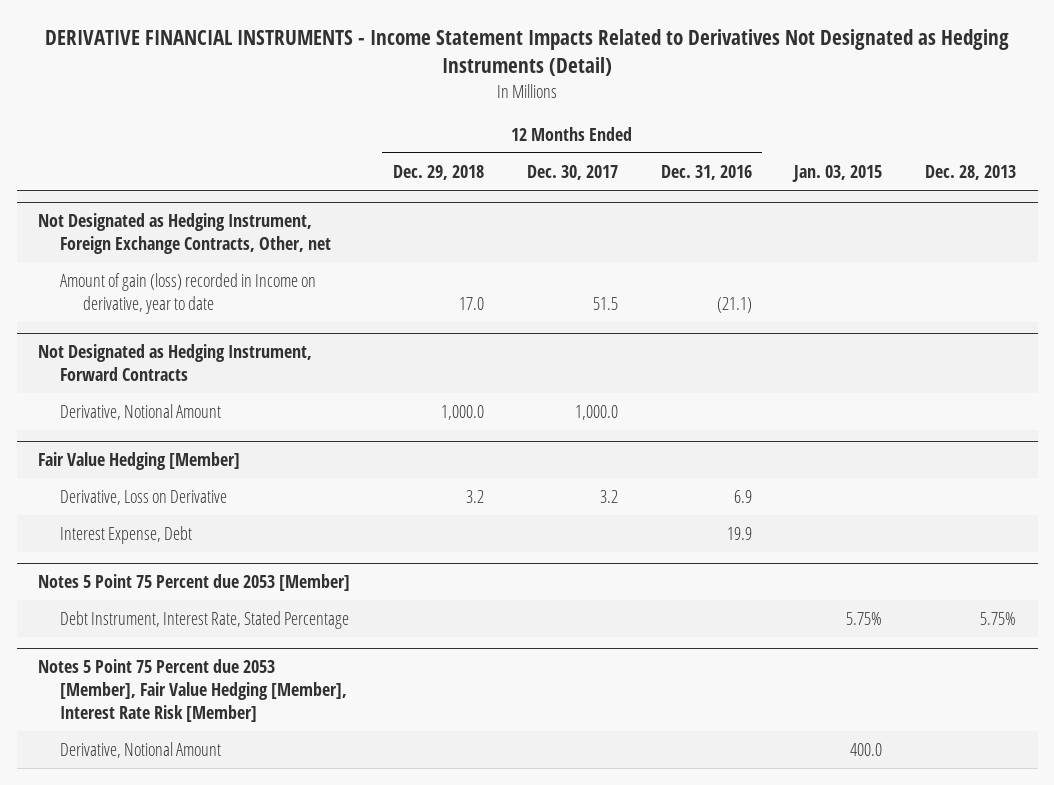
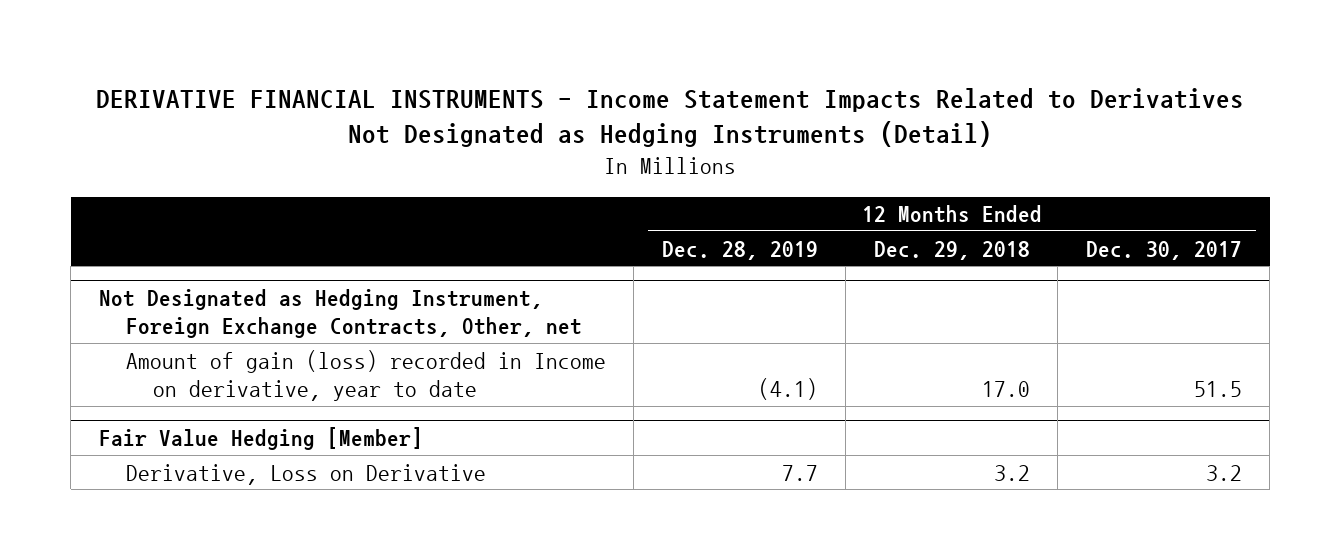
[660,164,752,180] Dec. 31, 2016 -> none
[792,164,883,182] Jan. 03, 2015 -> none
[925,164,1017,180] Dec. 28, 2013 -> none
none -> [661,240,818,260] Dec. 28, 2019
[38,344,313,381] Not Designated as Hedging Instrument, Forward Contracts -> none
[60,404,222,421] Derivative, Notional Amount -> none
[60,526,193,545] Interest Expense, Debt -> none
[38,574,351,592] Notes 5 Point 75 Percent due 2053 [Member] -> none
[60,611,350,630] Debt Instrument, Interest Rate, Stated Percentage -> none
[38,659,348,722] Notes 5 Point 75 Percent due 2053 [Member], Fair Value Hedging [Member], Interest Rate Risk [Member] -> none
[60,742,222,759] Derivative, Notional Amount -> none

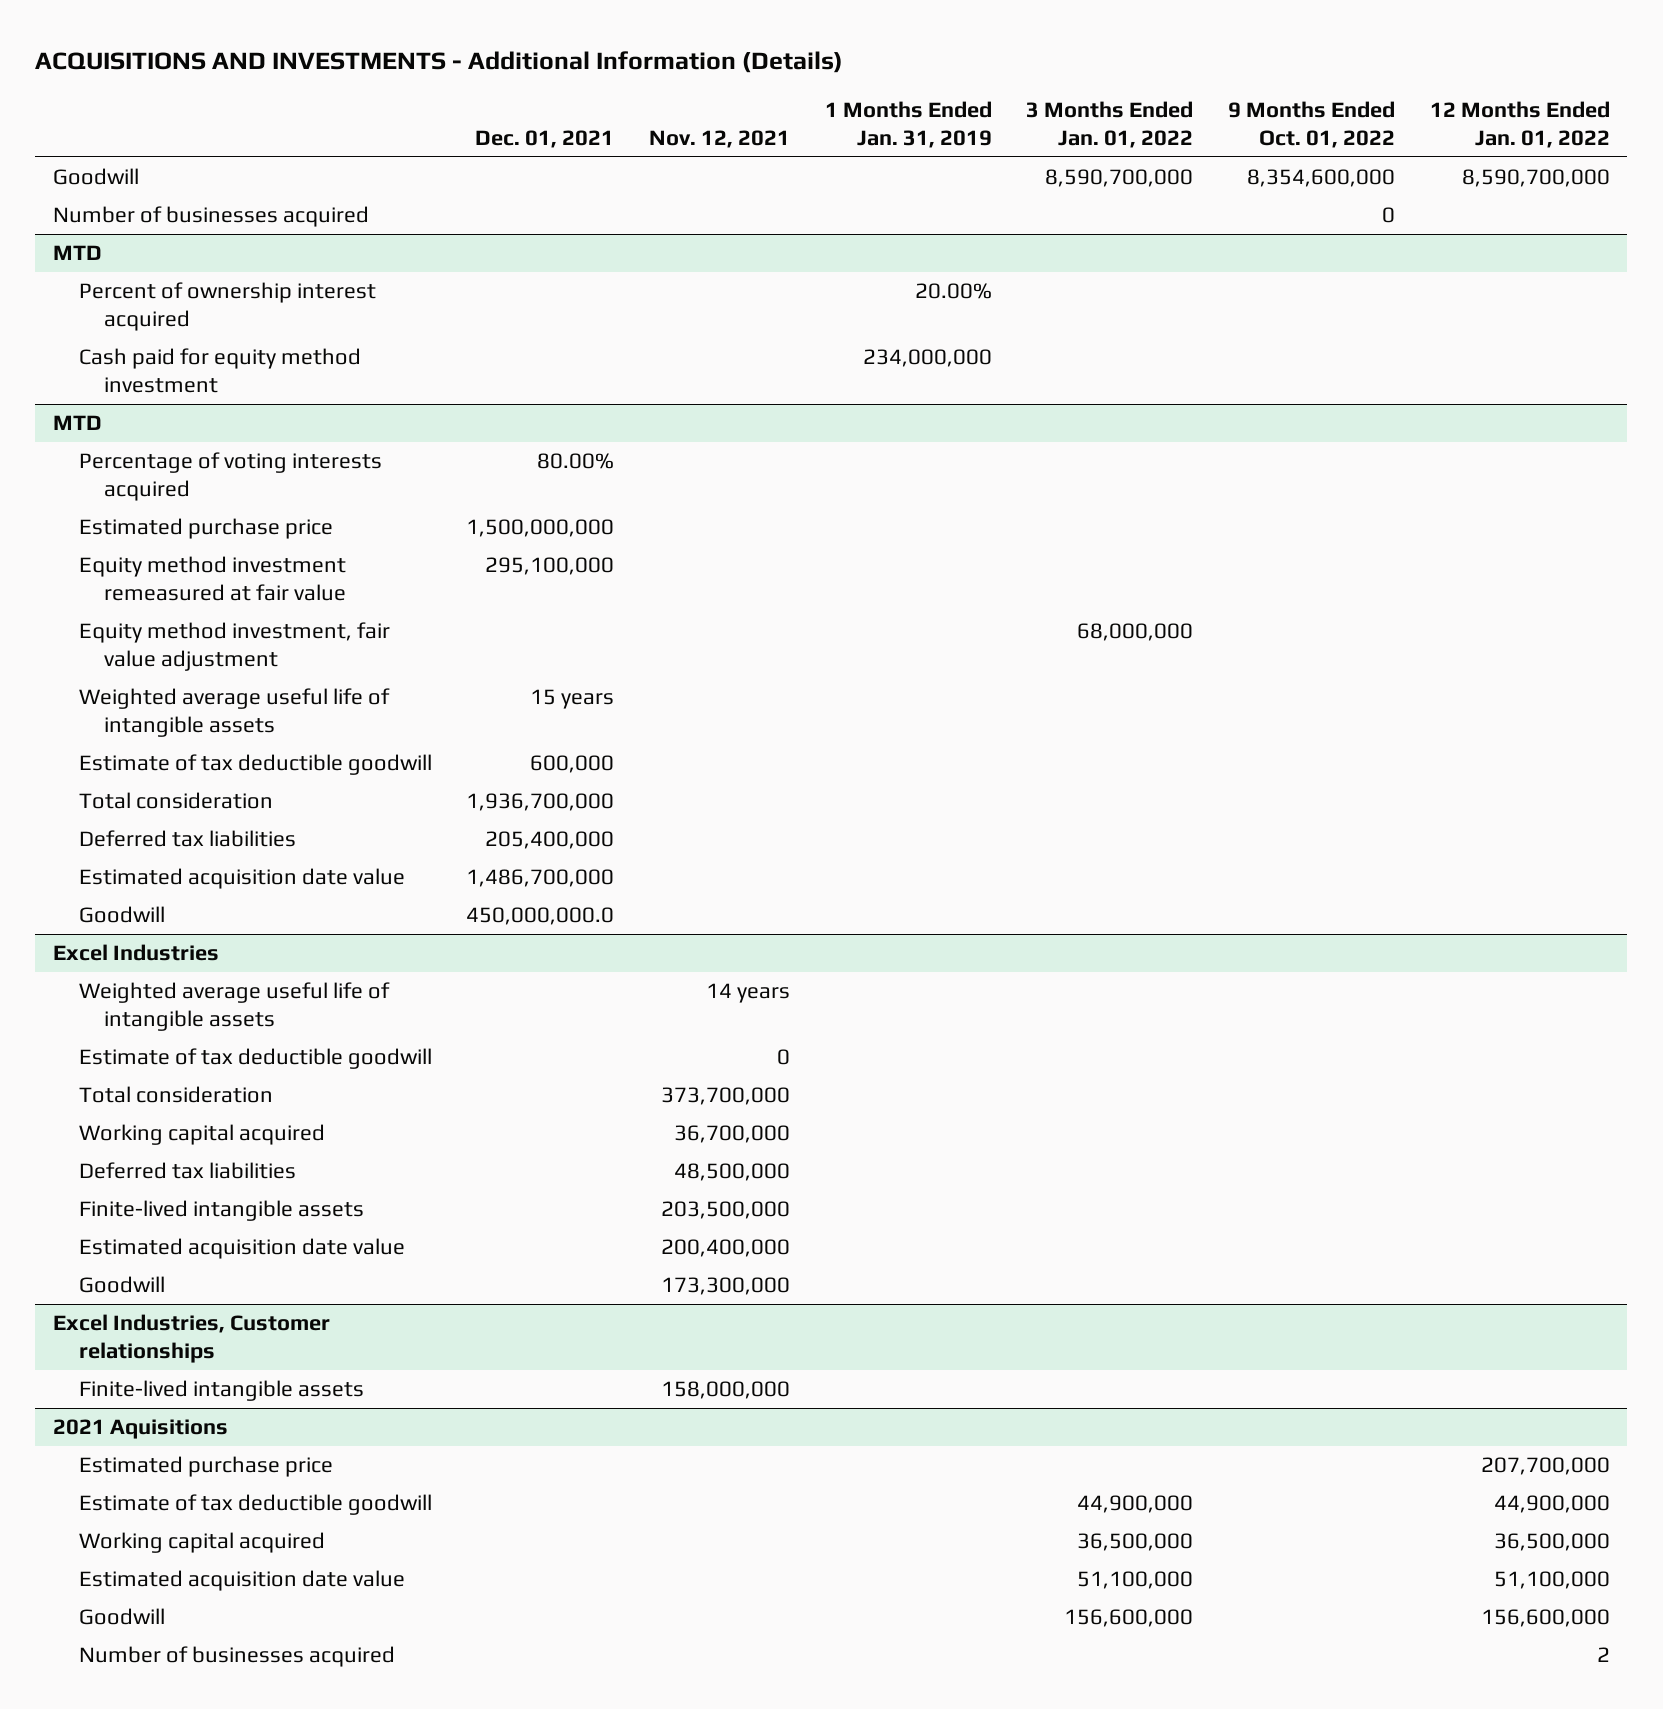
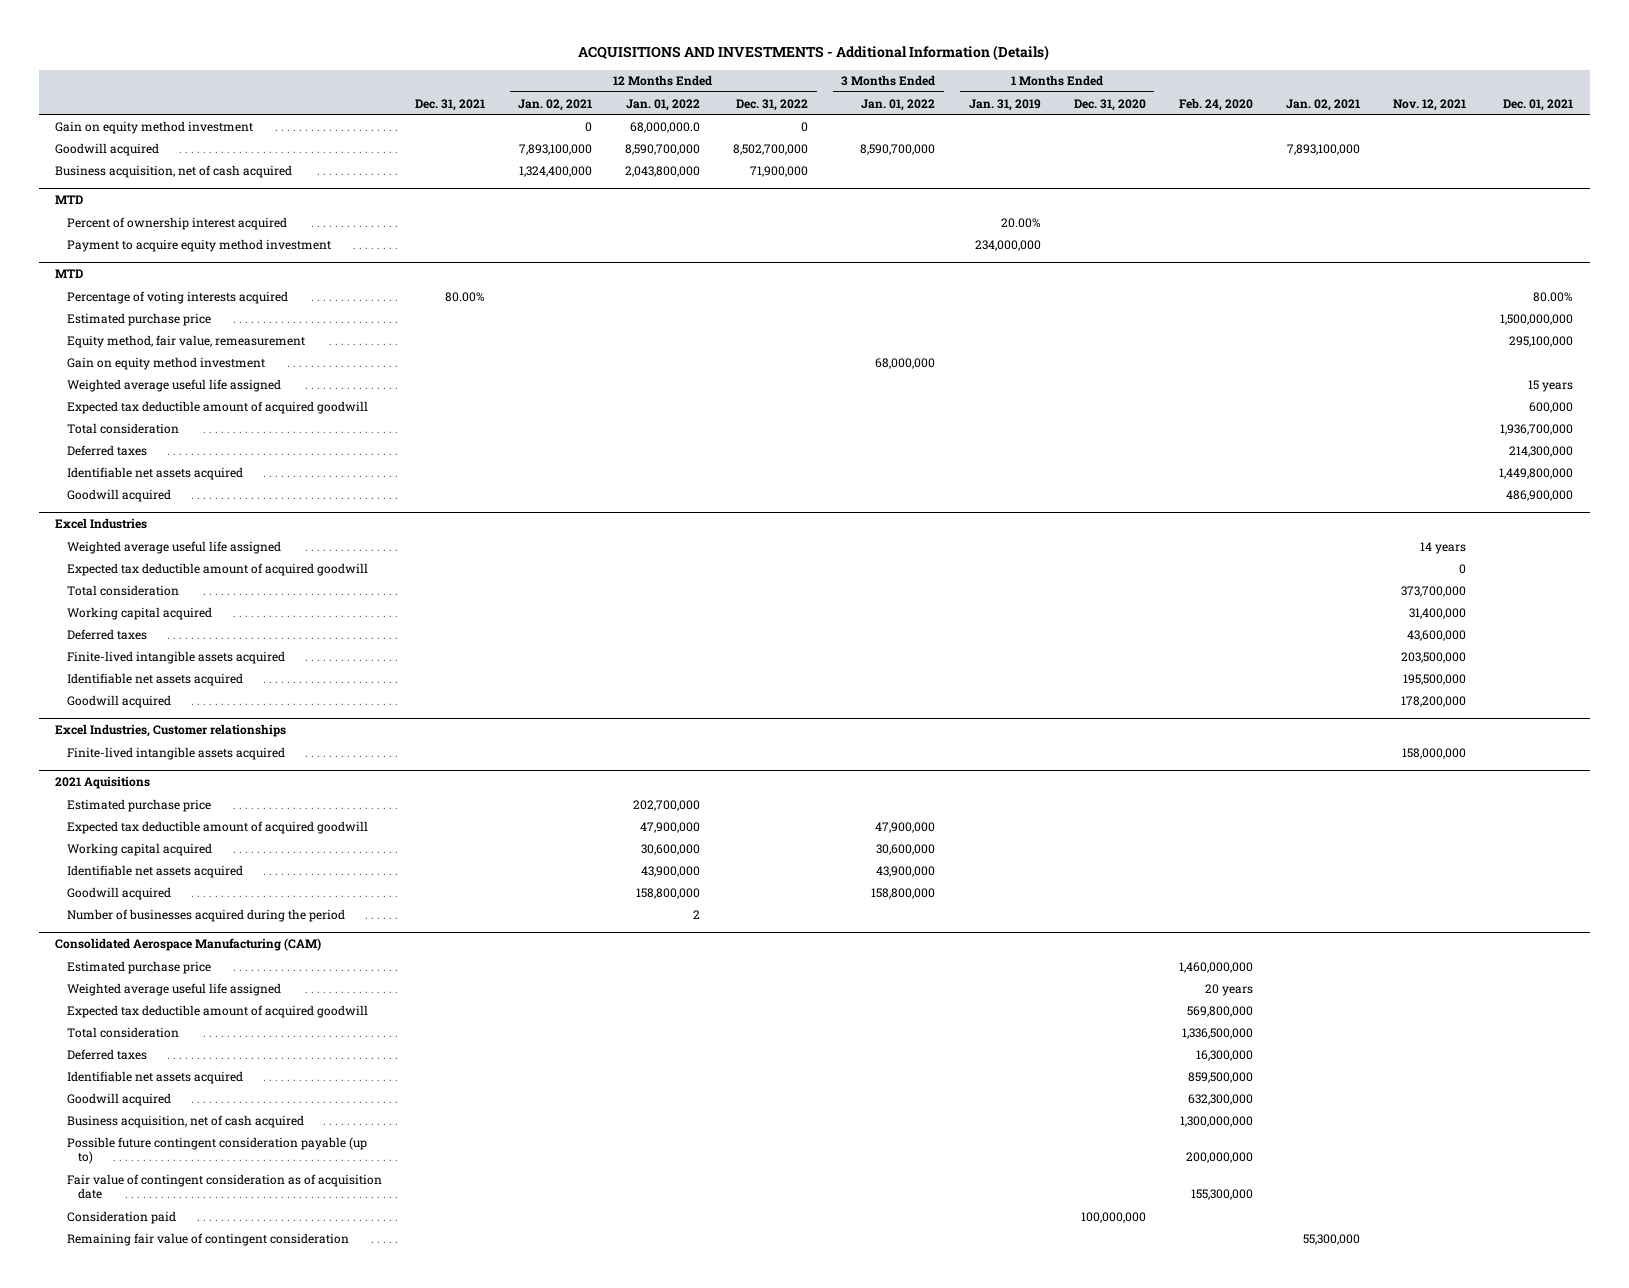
[1228,101,1396,148] 9 Months Ended Oct. 01, 2022 -> none
none -> [414,98,485,111] Dec. 31, 2021
none -> [518,98,593,111] Jan. 02, 2021
none -> [736,98,809,111] Dec. 31, 2022
none -> [1073,98,1146,111] Dec. 31, 2020
none -> [1178,97,1253,111] Feb. 24, 2020
none -> [1286,98,1361,111] Jan. 02, 2021
[52,206,369,228] Number of businesses acquired -> none
none -> [55,120,254,134] Gain on equity method investment
[52,168,139,186] Goodwill -> [55,142,160,156] Goodwill acquired
none -> [55,164,293,178] Business acquisition, net of cash acquired
[78,348,361,393] Cash paid for equity method investment -> [66,238,331,252] Payment to acquire equity method investment
[78,556,347,601] Equity method investment remeasured at fair value -> [66,334,305,348] Equity method, fair value, remeasurement
[78,622,390,671] Equity method investment, fair value adjustment -> [66,356,265,370] Gain on equity method investment
[78,688,390,737] Weighted average useful life of intangible assets -> [66,378,281,392] Weighted average useful life assigned
[78,754,432,776] Estimate of tax deductible goodwill -> [66,400,368,414] Expected tax deductible amount of acquired goodwill
[78,868,405,890] Estimated acquisition date value -> none
[78,830,296,848] Deferred tax liabilities -> [66,444,147,456] Deferred taxes
[485,831,615,850] 205,400,000 -> [1509,445,1574,457] 214,300,000
none -> [66,466,243,480] Identifiable net assets acquired
[78,906,165,924] Goodwill -> [66,488,171,502] Goodwill acquired
[466,907,615,926] 450,000,000.0 -> [1506,489,1574,501] 486,900,000
[78,982,390,1031] Weighted average useful life of intangible assets -> [66,540,281,554] Weighted average useful life assigned
[78,1048,432,1070] Estimate of tax deductible goodwill -> [66,562,368,576] Expected tax deductible amount of acquired goodwill
[78,1238,405,1260] Estimated acquisition date value -> none
[673,1125,790,1144] 36,700,000 -> [1409,607,1467,619] 31,400,000
[78,1162,296,1180] Deferred tax liabilities -> [66,628,147,640] Deferred taxes
[673,1163,790,1182] 48,500,000 -> [1407,629,1467,641] 43,600,000
[78,1200,364,1222] Finite-lived intangible assets -> [66,650,285,664] Finite-lived intangible assets acquired
none -> [66,672,243,686] Identifiable net assets acquired
[78,1276,165,1294] Goodwill -> [66,694,171,708] Goodwill acquired
[660,1277,790,1296] 173,300,000 -> [1401,695,1467,707] 178,200,000
[78,1380,364,1402] Finite-lived intangible assets -> [66,746,285,760] Finite-lived intangible assets acquired
[78,1570,405,1592] Estimated acquisition date value -> none
[1480,1457,1610,1476] 207,700,000 -> [633,799,701,811] 202,700,000
[78,1494,432,1516] Estimate of tax deductible goodwill -> [66,820,368,834] Expected tax deductible amount of acquired goodwill
[1077,1495,1194,1514] 44,900,000 -> [875,821,936,833] 47,900,000
[1493,1495,1610,1514] 44,900,000 -> [640,821,701,833] 47,900,000
[1077,1533,1194,1552] 36,500,000 -> [876,843,936,855] 30,600,000
[1493,1533,1610,1552] 36,500,000 -> [641,843,701,855] 30,600,000
none -> [66,864,243,878] Identifiable net assets acquired
[78,1608,165,1626] Goodwill -> [66,886,171,900] Goodwill acquired
[1064,1609,1194,1628] 156,600,000 -> [871,887,936,899] 158,800,000
[1480,1609,1610,1628] 156,600,000 -> [636,887,701,899] 158,800,000
[78,1646,395,1668] Number of businesses acquired -> [66,908,345,922] Number of businesses acquired during the period
none -> [55,937,322,951] Consolidated Aerospace Manufacturing (CAM)
none -> [66,960,211,974] Estimated purchase price
none -> [66,982,281,996] Weighted average useful life assigned
none -> [66,1004,368,1018] Expected tax deductible amount of acquired goodwill
none -> [66,1026,179,1038] Total consideration
none -> [66,1048,147,1060] Deferred taxes
none -> [66,1070,243,1084] Identifiable net assets acquired
none -> [66,1092,171,1106] Goodwill acquired
none -> [66,1114,304,1128] Business acquisition, net of cash acquired
none -> [66,1136,367,1165] Possible future contingent consideration payable (up to)
none -> [66,1173,382,1200] Fair value of contingent consideration as of acquisition date
none -> [66,1210,176,1224] Consideration paid
none -> [66,1232,349,1246] Remaining fair value of contingent consideration

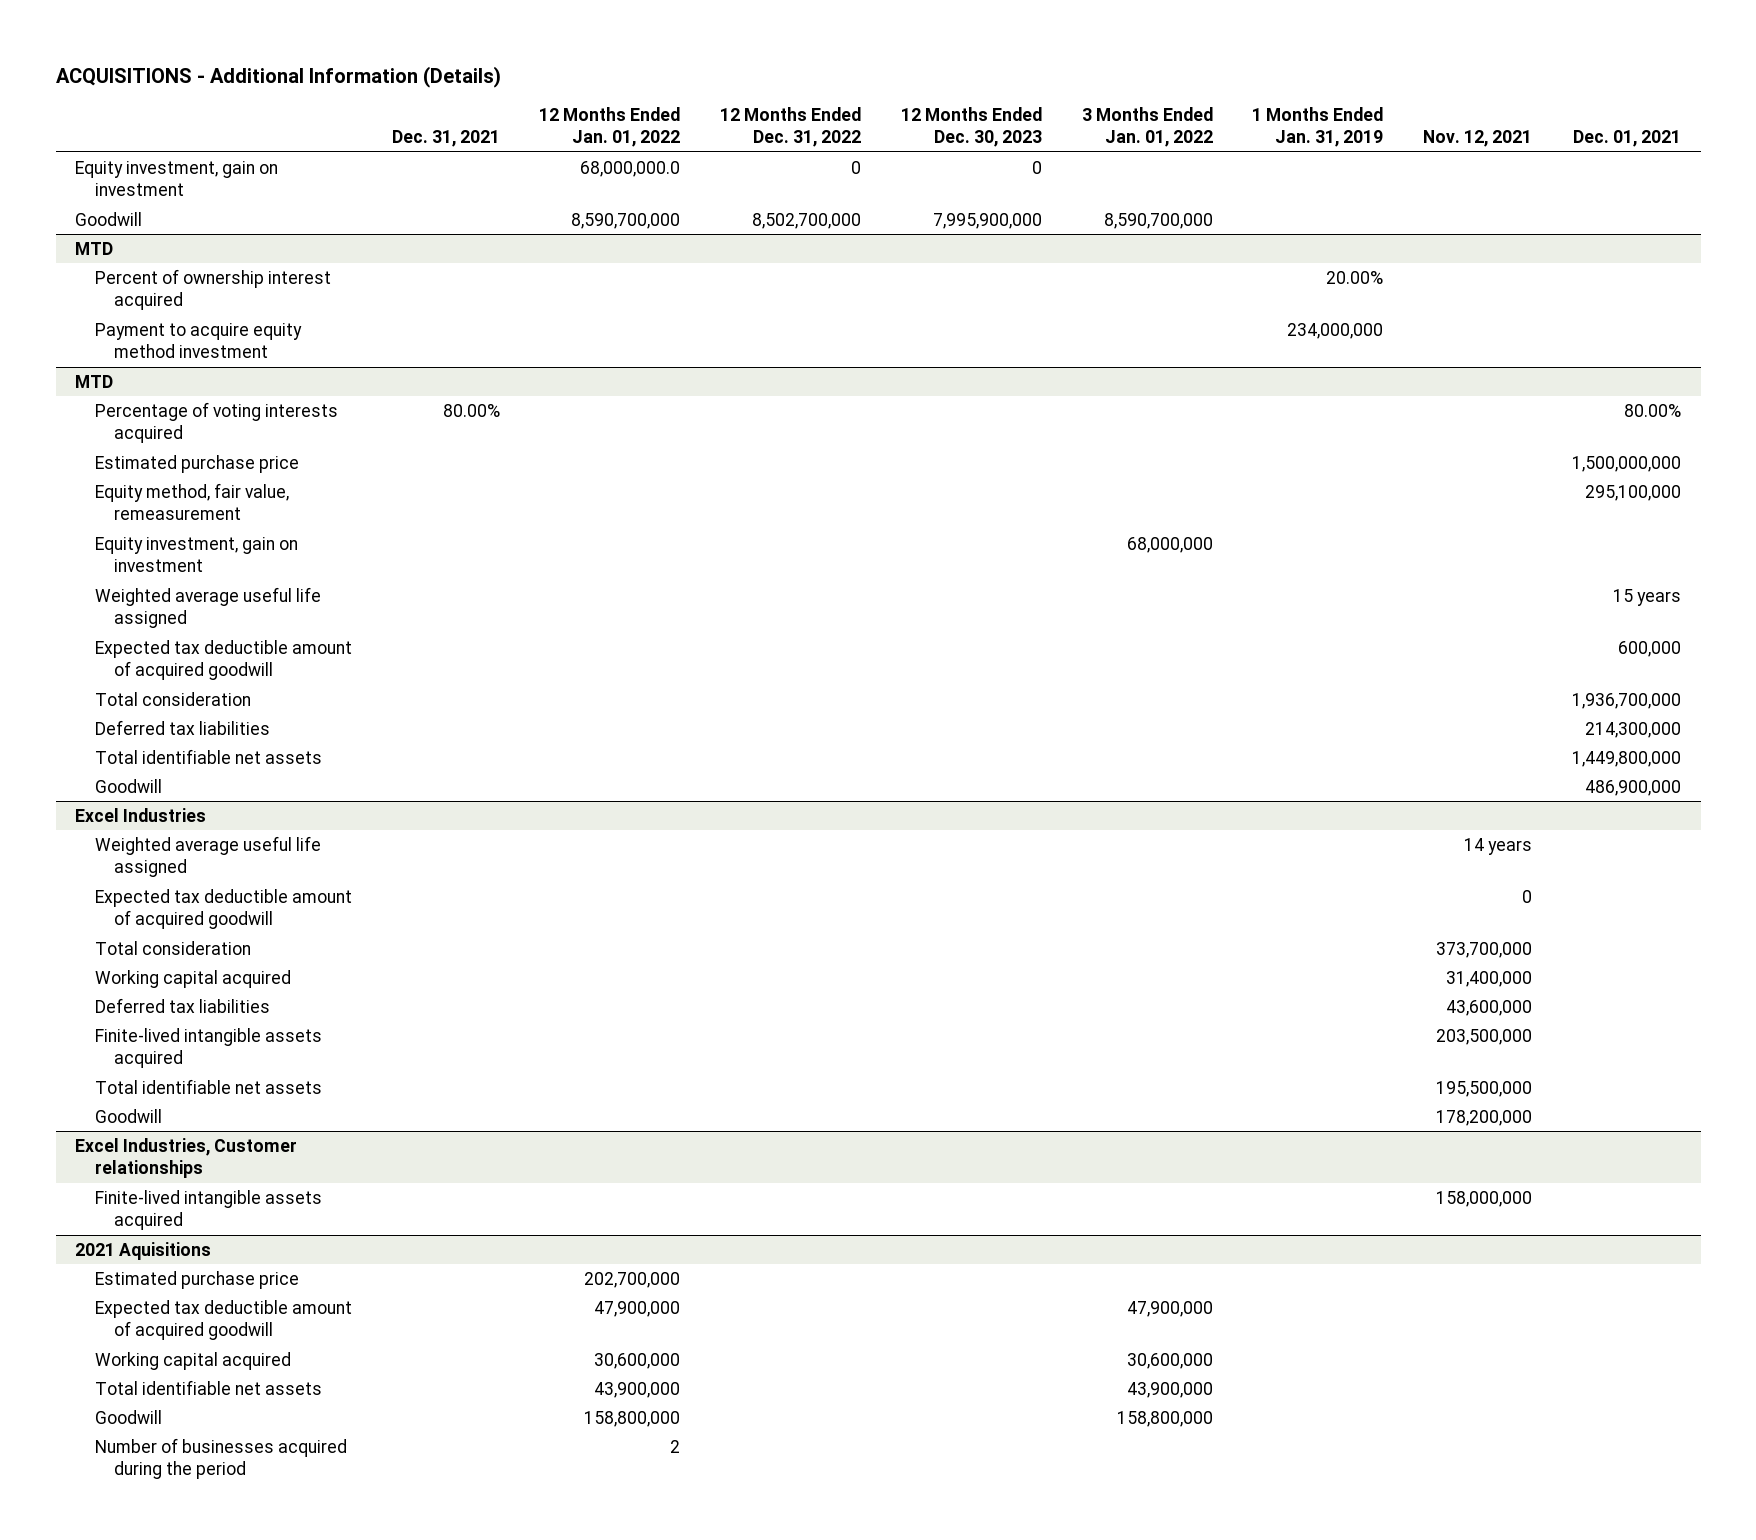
[578,45,1050,62] ACQUISITIONS AND INVESTMENTS - Additional Information (Details) -> [55,65,501,88] ACQUISITIONS - Additional Information (Details)
[518,98,593,111] Jan. 02, 2021 -> none
[1073,98,1146,111] Dec. 31, 2020 -> none
[1178,97,1253,111] Feb. 24, 2020 -> none
[1286,98,1361,111] Jan. 02, 2021 -> none
none -> [900,106,1042,148] 12 Months Ended Dec. 30, 2023
[55,164,293,178] Business acquisition, net of cash acquired -> none
[55,120,254,134] Gain on equity method investment -> [75,160,279,197] Equity investment, gain on investment
[55,142,160,156] Goodwill acquired -> [75,211,143,226] Goodwill
[66,356,265,370] Gain on equity method investment -> [94,536,298,573] Equity investment, gain on investment
[66,444,147,456] Deferred taxes -> [94,719,270,735] Deferred tax liabilities
[66,466,243,480] Identifiable net assets acquired -> [94,748,322,764] Total identifiable net assets
[66,488,171,502] Goodwill acquired -> [94,778,162,793] Goodwill
[66,628,147,640] Deferred taxes -> [94,997,270,1013] Deferred tax liabilities
[66,672,243,686] Identifiable net assets acquired -> [94,1078,322,1094] Total identifiable net assets
[66,694,171,708] Goodwill acquired -> [94,1108,162,1123] Goodwill
[66,864,243,878] Identifiable net assets acquired -> [94,1379,322,1395] Total identifiable net assets
[66,886,171,900] Goodwill acquired -> [94,1409,162,1424] Goodwill
[55,937,322,951] Consolidated Aerospace Manufacturing (CAM) -> none
[66,960,211,974] Estimated purchase price -> none
[66,982,281,996] Weighted average useful life assigned -> none
[66,1004,368,1018] Expected tax deductible amount of acquired goodwill -> none
[66,1026,179,1038] Total consideration -> none
[66,1048,147,1060] Deferred taxes -> none
[66,1070,243,1084] Identifiable net assets acquired -> none
[66,1092,171,1106] Goodwill acquired -> none
[66,1114,304,1128] Business acquisition, net of cash acquired -> none
[66,1136,367,1165] Possible future contingent consideration payable (up to) -> none
[66,1173,382,1200] Fair value of contingent consideration as of acquisition date -> none
[66,1210,176,1224] Consideration paid -> none
[66,1232,349,1246] Remaining fair value of contingent consideration -> none

